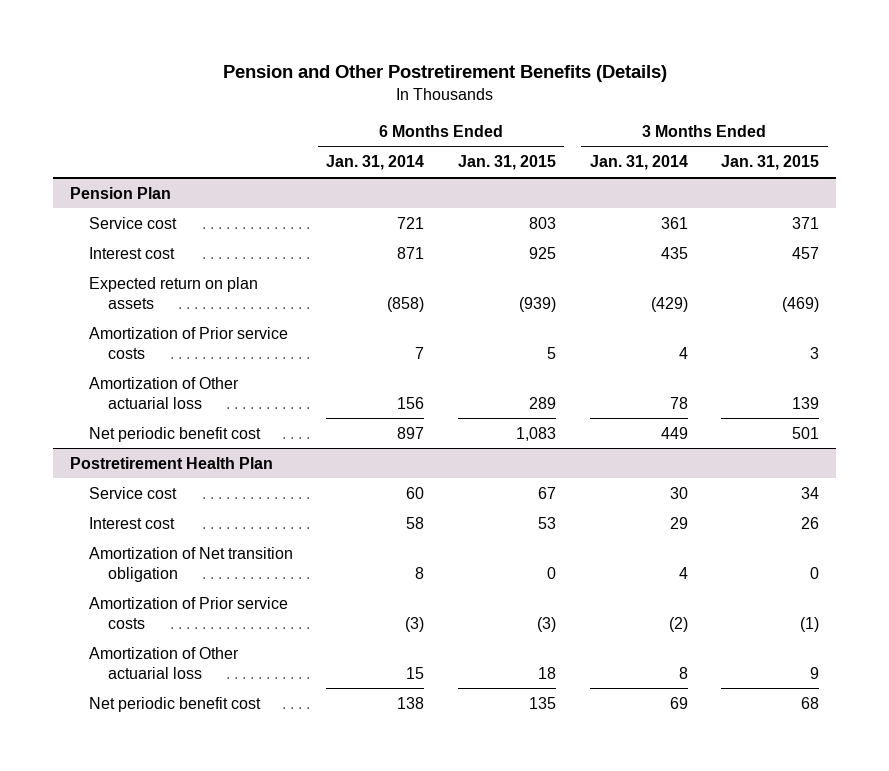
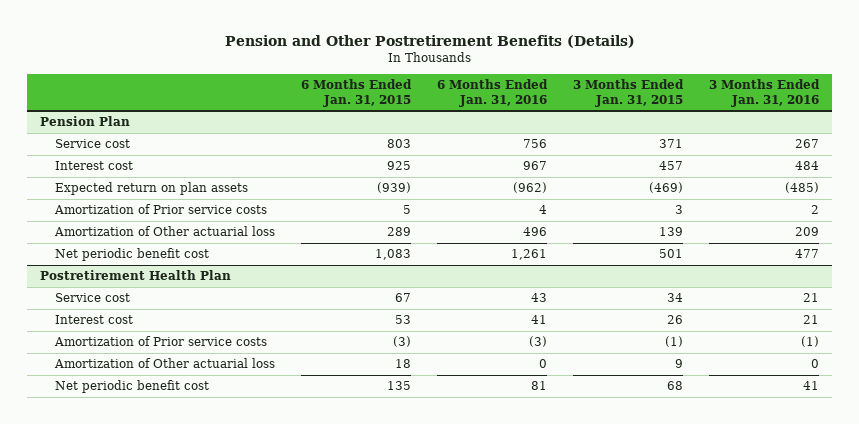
[326,155,425,171] Jan. 31, 2014 -> none
[589,155,688,171] Jan. 31, 2014 -> none
none -> [436,78,548,107] 6 Months Ended Jan. 31, 2016
none -> [708,78,820,107] 3 Months Ended Jan. 31, 2016
[88,546,293,582] Amortization of Net transition obligation -> none

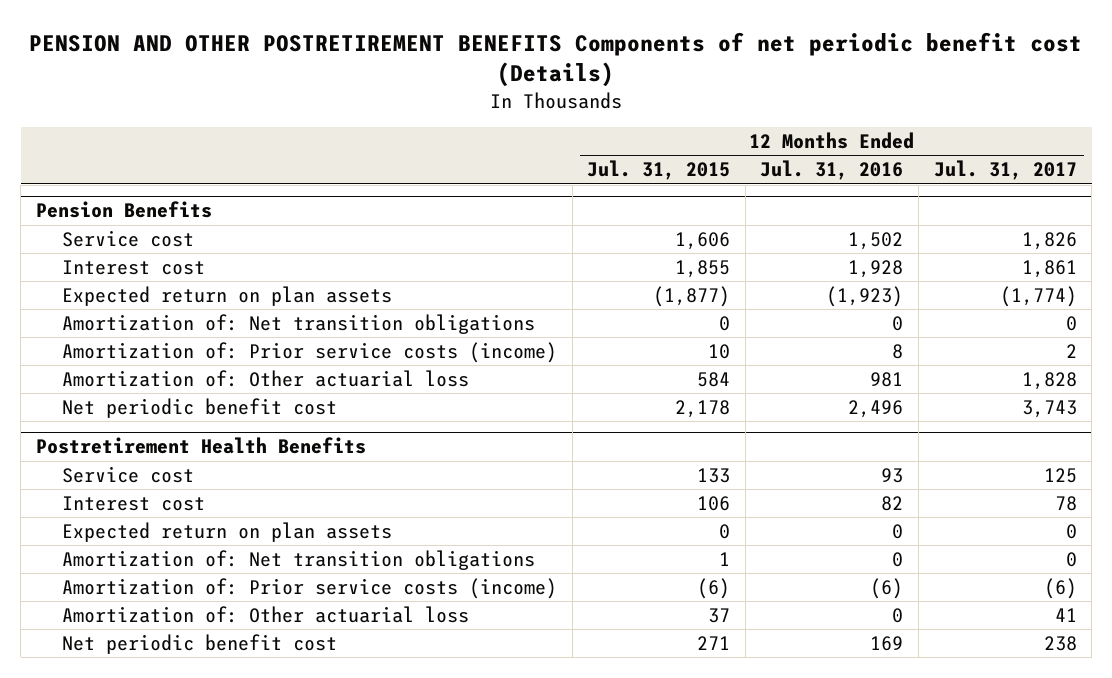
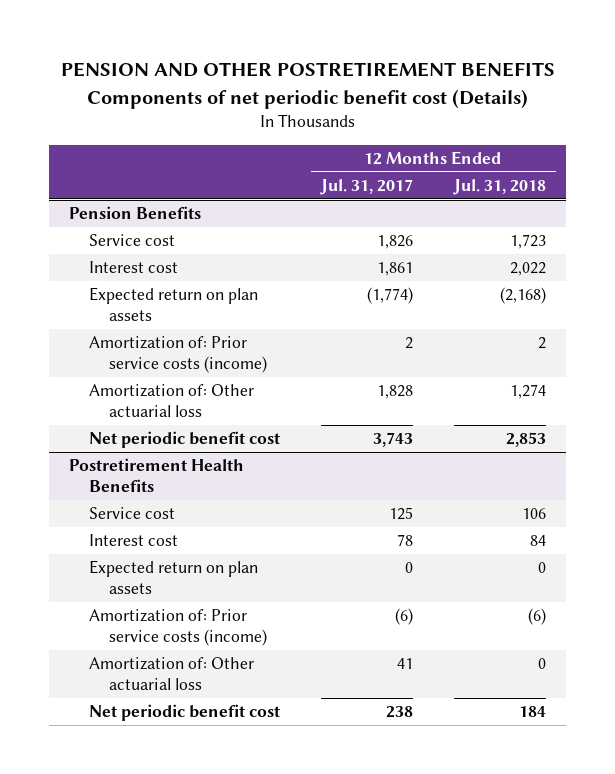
[587,160,731,181] Jul. 31, 2015 -> none
[760,160,904,181] Jul. 31, 2016 -> none
none -> [452,178,546,195] Jul. 31, 2018
[62,313,536,334] Amortization of: Net transition obligations -> none
[62,549,536,570] Amortization of: Net transition obligations -> none

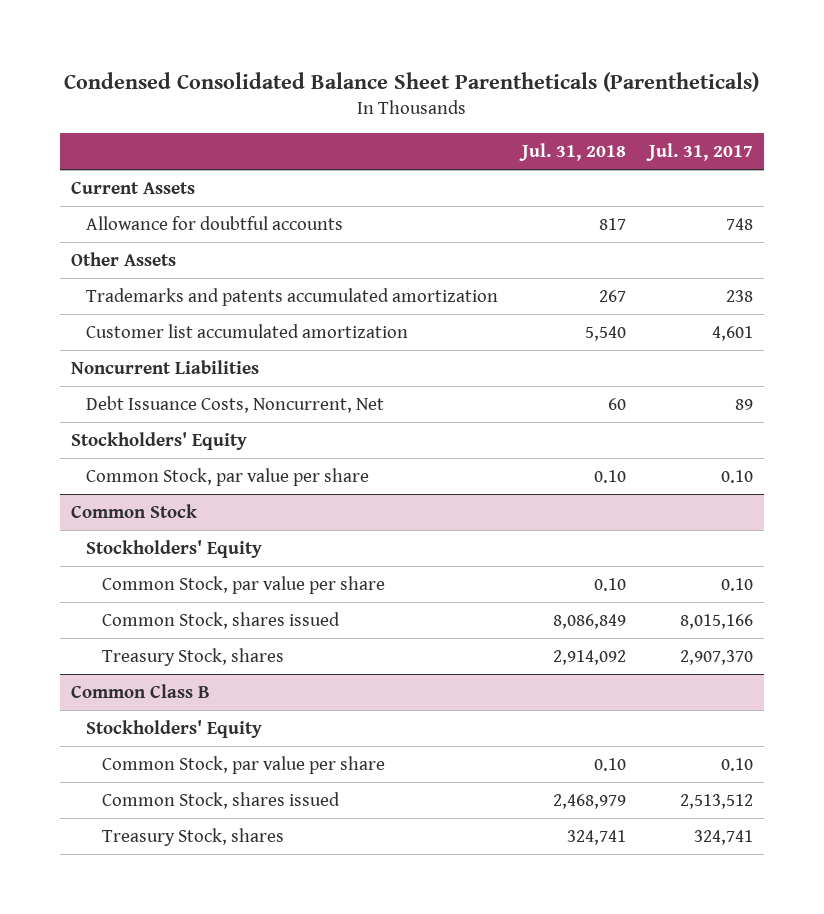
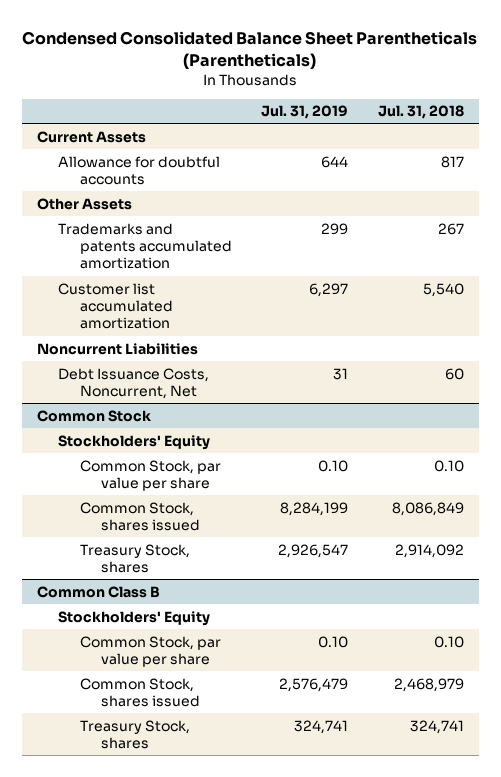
[645,143,753,162] Jul. 31, 2017 -> none
none -> [261,105,349,120] Jul. 31, 2019
[71,431,248,450] Stockholders' Equity -> none
[86,467,370,486] Common Stock, par value per share -> none

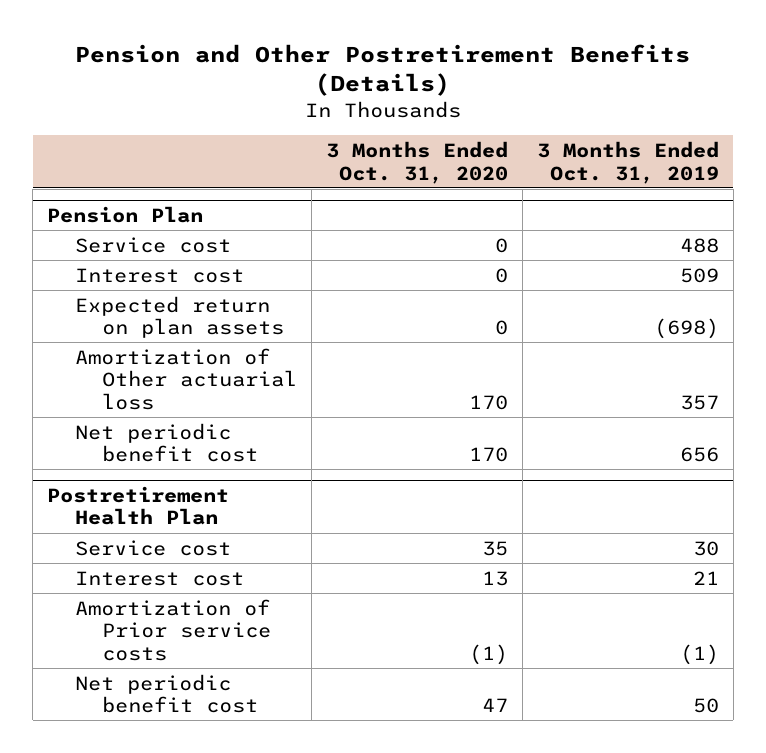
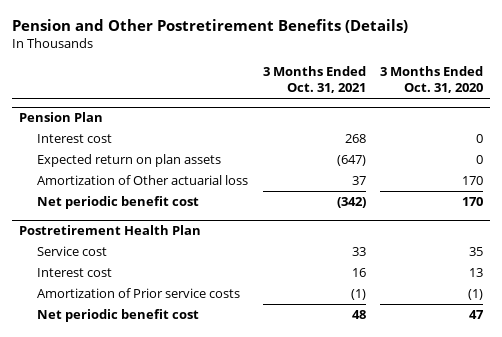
[536,140,719,184] 3 Months Ended Oct. 31, 2019 -> none
none -> [262,65,366,94] 3 Months Ended Oct. 31, 2021
[74,236,231,253] Service cost -> none

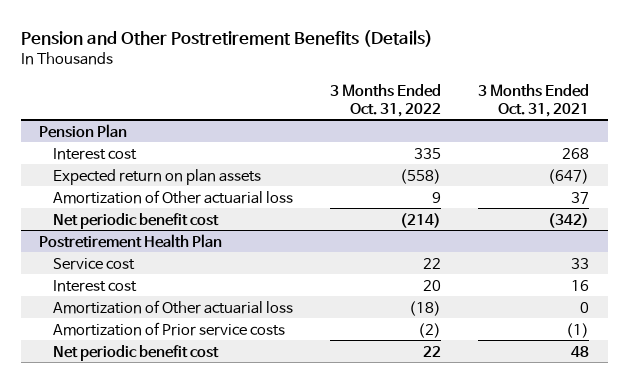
[380,65,484,94] 3 Months Ended Oct. 31, 2020 -> none
none -> [330,83,442,117] 3 Months Ended Oct. 31, 2022
none -> [53,299,294,314] Amortization of Other actuarial loss

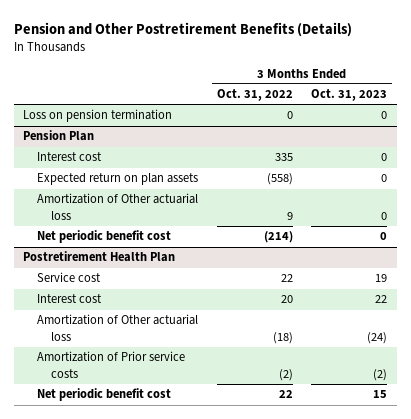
[478,83,590,117] 3 Months Ended Oct. 31, 2021 -> none
none -> [311,89,388,102] Oct. 31, 2023
none -> [23,109,173,123] Loss on pension termination

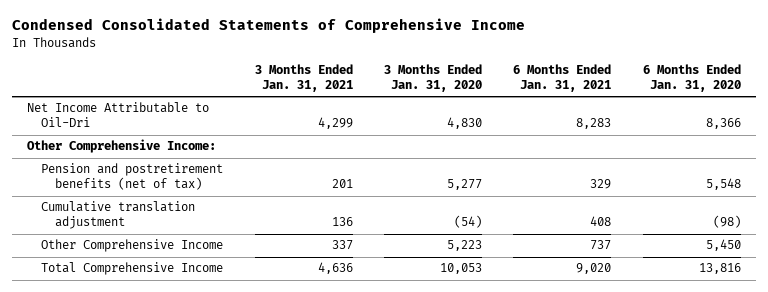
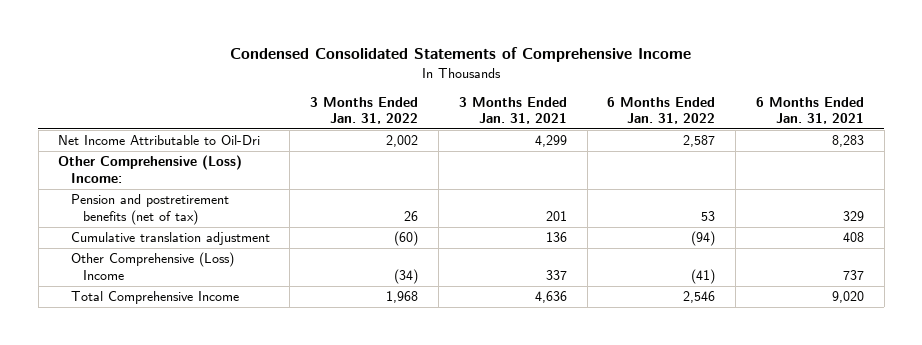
[384,64,483,93] 3 Months Ended Jan. 31, 2020 -> none
[642,64,741,93] 6 Months Ended Jan. 31, 2020 -> none
none -> [310,96,419,125] 3 Months Ended Jan. 31, 2022
none -> [607,96,716,125] 6 Months Ended Jan. 31, 2022
[27,139,217,154] Other Comprehensive Income: -> [58,155,243,183] Other Comprehensive (Loss) Income:
[41,239,224,253] Other Comprehensive Income -> [70,252,234,280] Other Comprehensive (Loss) Income

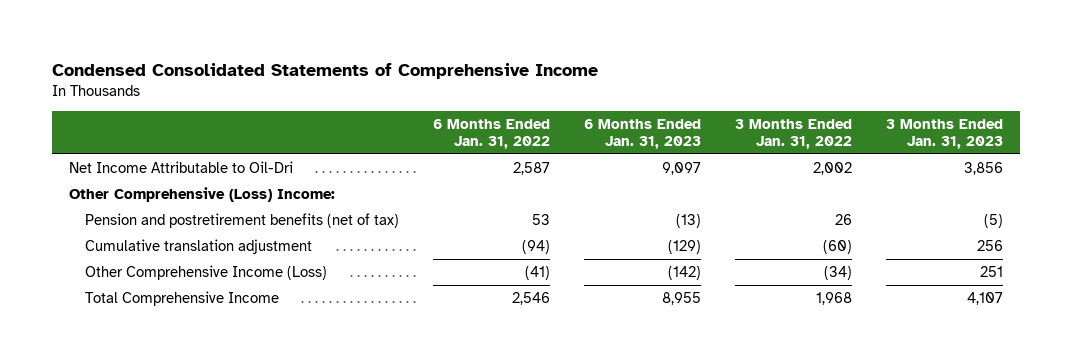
[458,96,567,125] 3 Months Ended Jan. 31, 2021 -> none
[756,96,865,125] 6 Months Ended Jan. 31, 2021 -> none
none -> [584,118,702,150] 6 Months Ended Jan. 31, 2023
none -> [885,118,1003,150] 3 Months Ended Jan. 31, 2023
[70,252,234,280] Other Comprehensive (Loss) Income -> [85,264,328,280] Other Comprehensive Income (Loss)

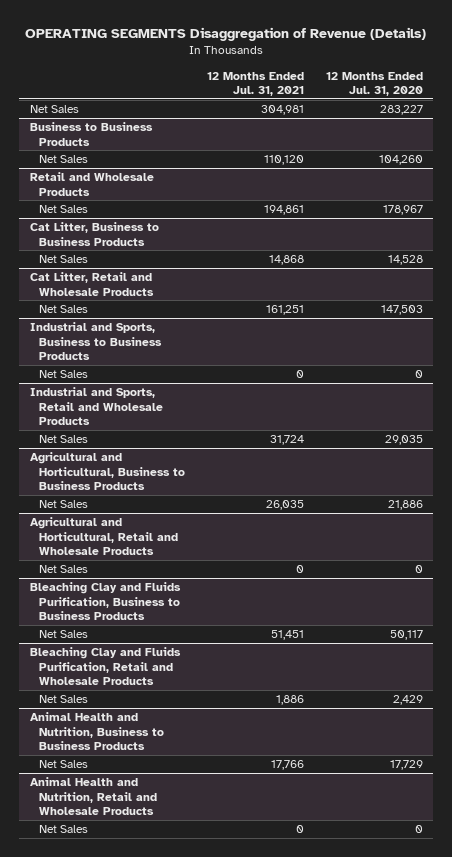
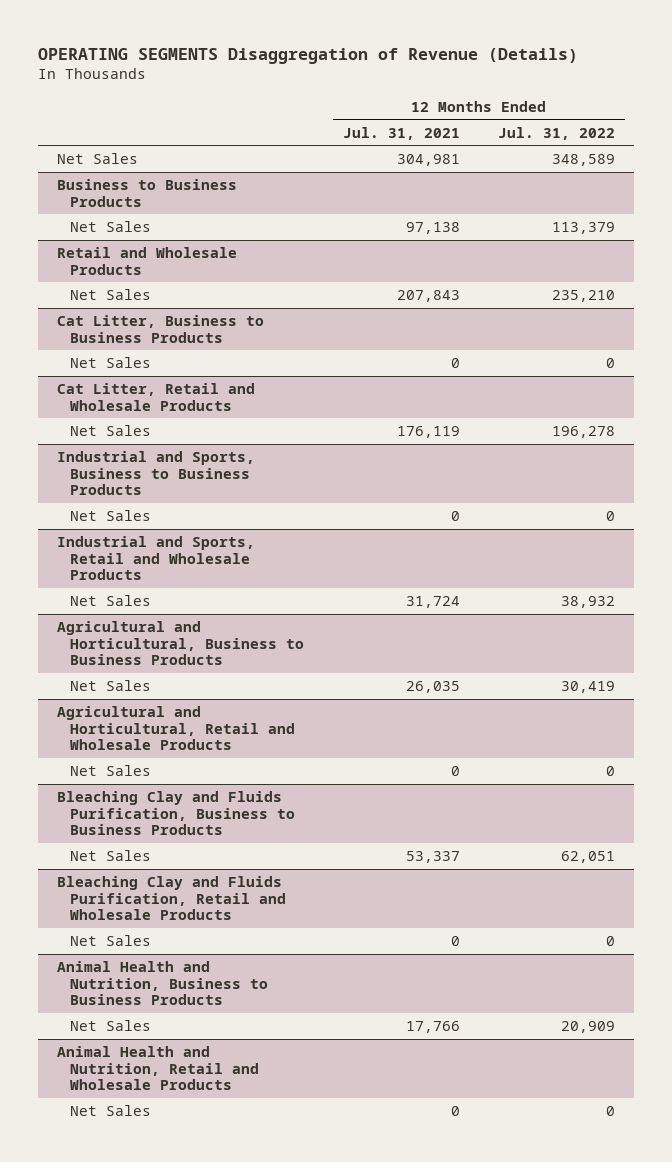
[325,71,423,97] 12 Months Ended Jul. 31, 2020 -> none
none -> [498,126,616,140] Jul. 31, 2022
[263,155,304,166] 110,120 -> [405,222,460,235] 97,138
[263,205,304,216] 194,861 -> [396,290,460,303] 207,843
[268,255,304,266] 14,868 -> [450,358,460,369] 0
[265,305,304,316] 161,251 -> [396,426,460,439] 176,119
[270,630,304,641] 51,451 -> [405,851,460,864] 53,337
[275,695,304,706] 1,886 -> [450,936,460,947] 0

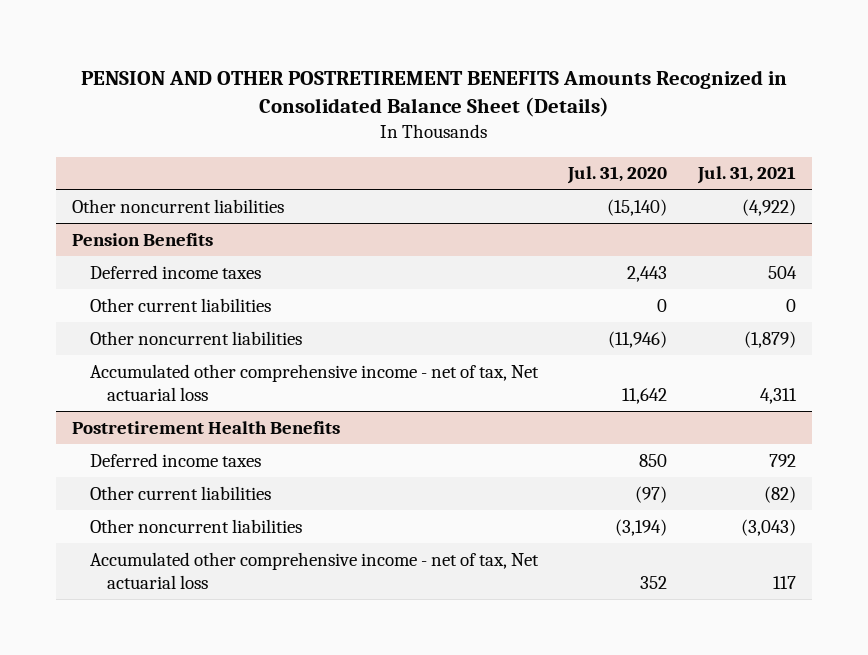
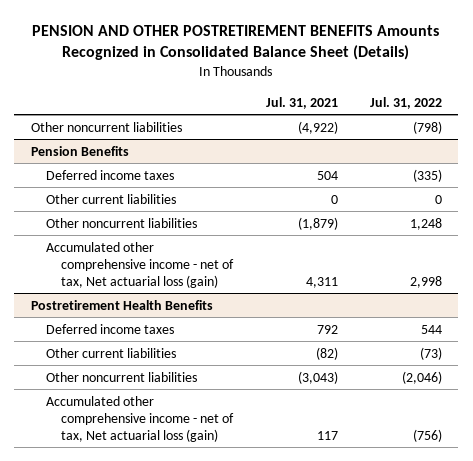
[567,166,668,185] Jul. 31, 2020 -> none
none -> [370,96,443,109] Jul. 31, 2022
[89,363,539,401] Accumulated other comprehensive income - net of tax, Net actuarial loss -> [45,241,234,288] Accumulated other comprehensive income - net of tax, Net actuarial loss (gain)
[89,551,539,589] Accumulated other comprehensive income - net of tax, Net actuarial loss -> [45,395,234,442] Accumulated other comprehensive income - net of tax, Net actuarial loss (gain)

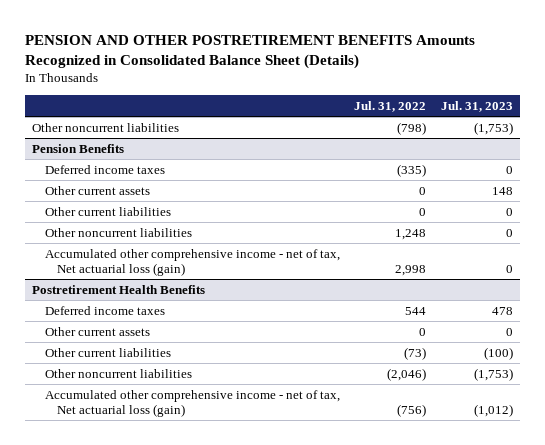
[265,96,338,109] Jul. 31, 2021 -> none
none -> [441,100,514,112] Jul. 31, 2023
none -> [44,185,150,195] Other current assets
none -> [44,326,150,336] Other current assets

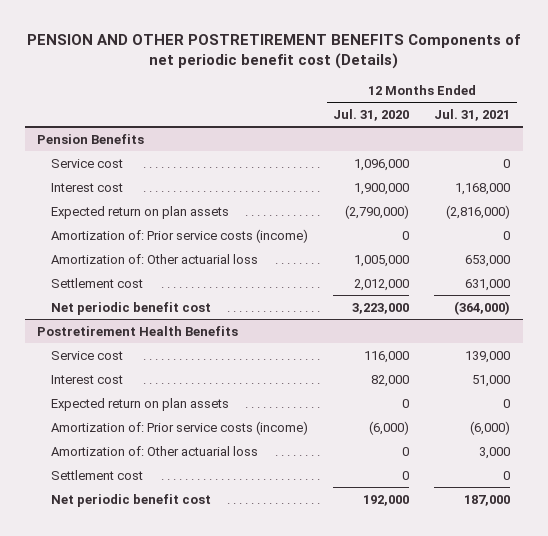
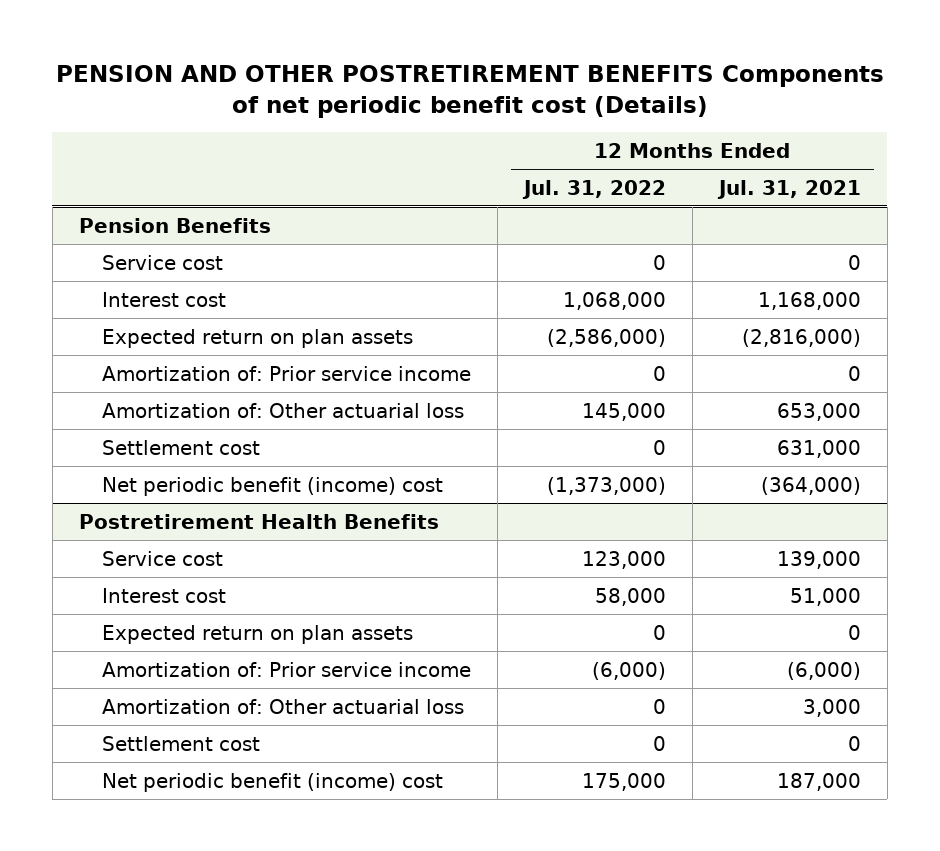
[333,108,410,121] Jul. 31, 2020 -> none
none -> [521,179,666,199] Jul. 31, 2022
[50,228,308,243] Amortization of: Prior service costs (income) -> [101,365,471,381] Amortization of: Prior service income
[50,301,211,315] Net periodic benefit cost -> [101,476,443,496] Net periodic benefit (income) cost
[50,420,308,435] Amortization of: Prior service costs (income) -> [101,661,471,677] Amortization of: Prior service income
[50,493,211,507] Net periodic benefit cost -> [101,772,443,792] Net periodic benefit (income) cost

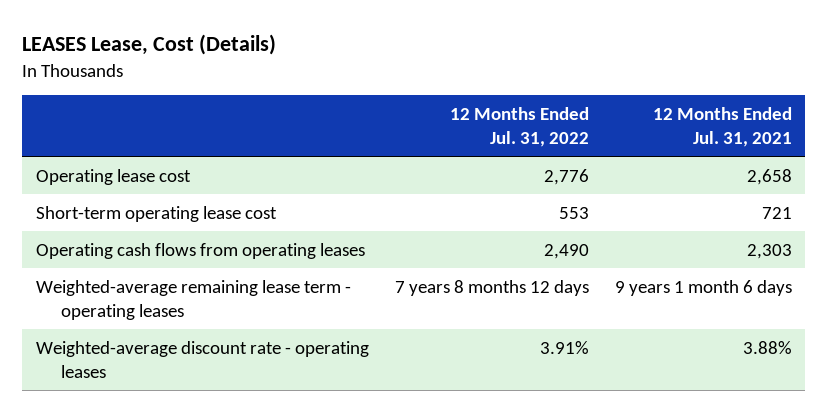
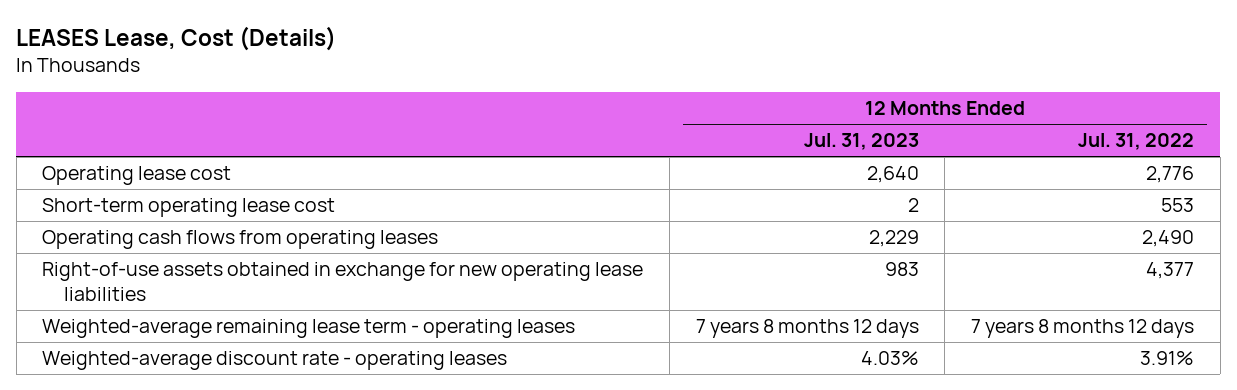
[653,107,793,147] 12 Months Ended Jul. 31, 2021 -> none
none -> [803,133,919,151] Jul. 31, 2023
none -> [42,262,644,302] Right-of-use assets obtained in exchange for new operating lease liabilities

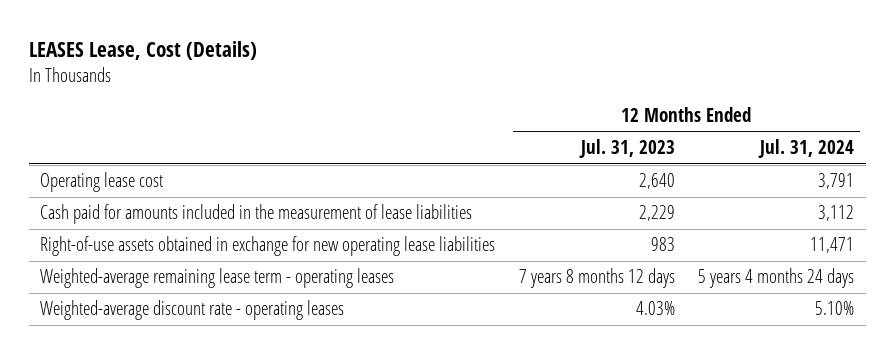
[1078,133,1195,151] Jul. 31, 2022 -> none
none -> [758,139,855,159] Jul. 31, 2024
[42,198,336,218] Short-term operating lease cost -> none
[42,230,439,250] Operating cash flows from operating leases -> [40,204,473,225] Cash paid for amounts included in the measurement of lease liabilities

